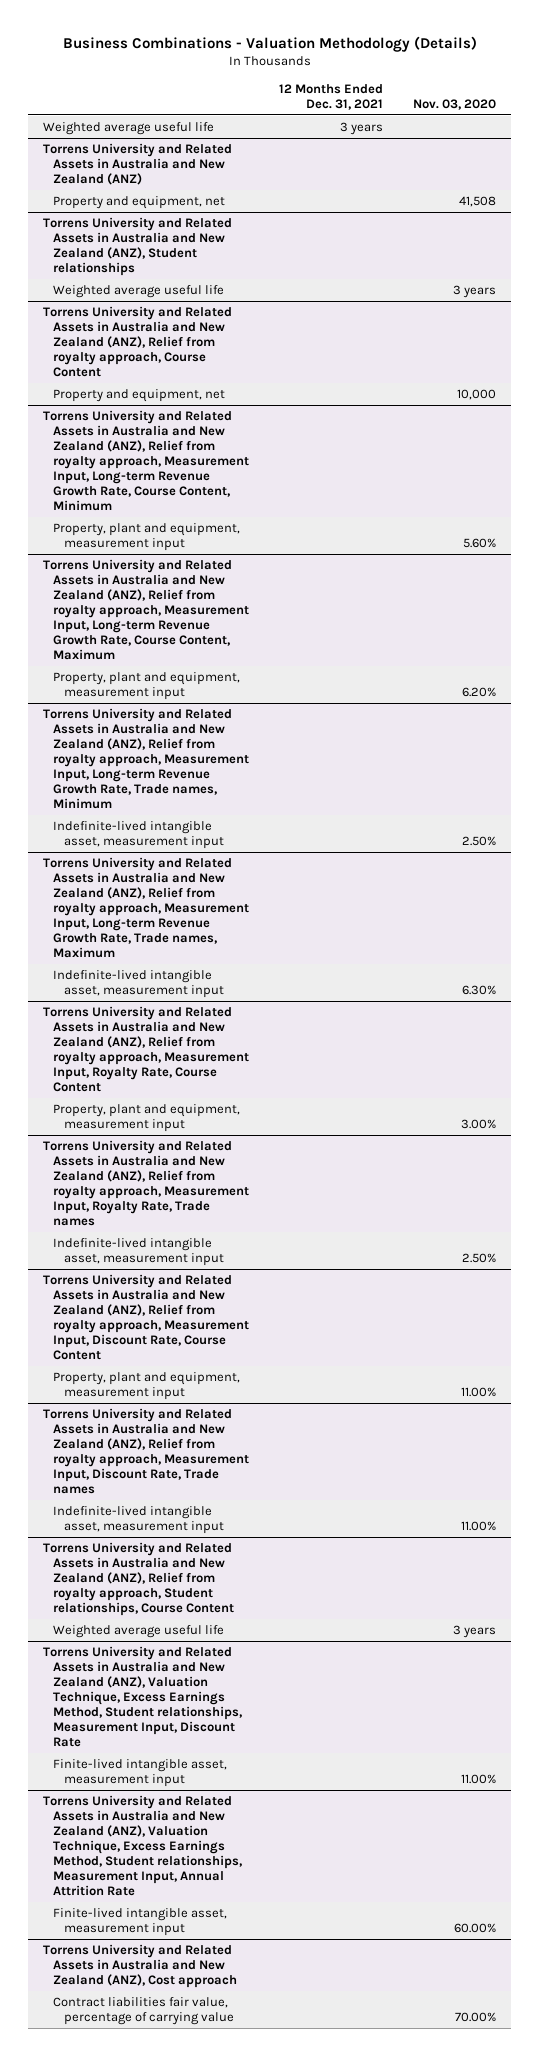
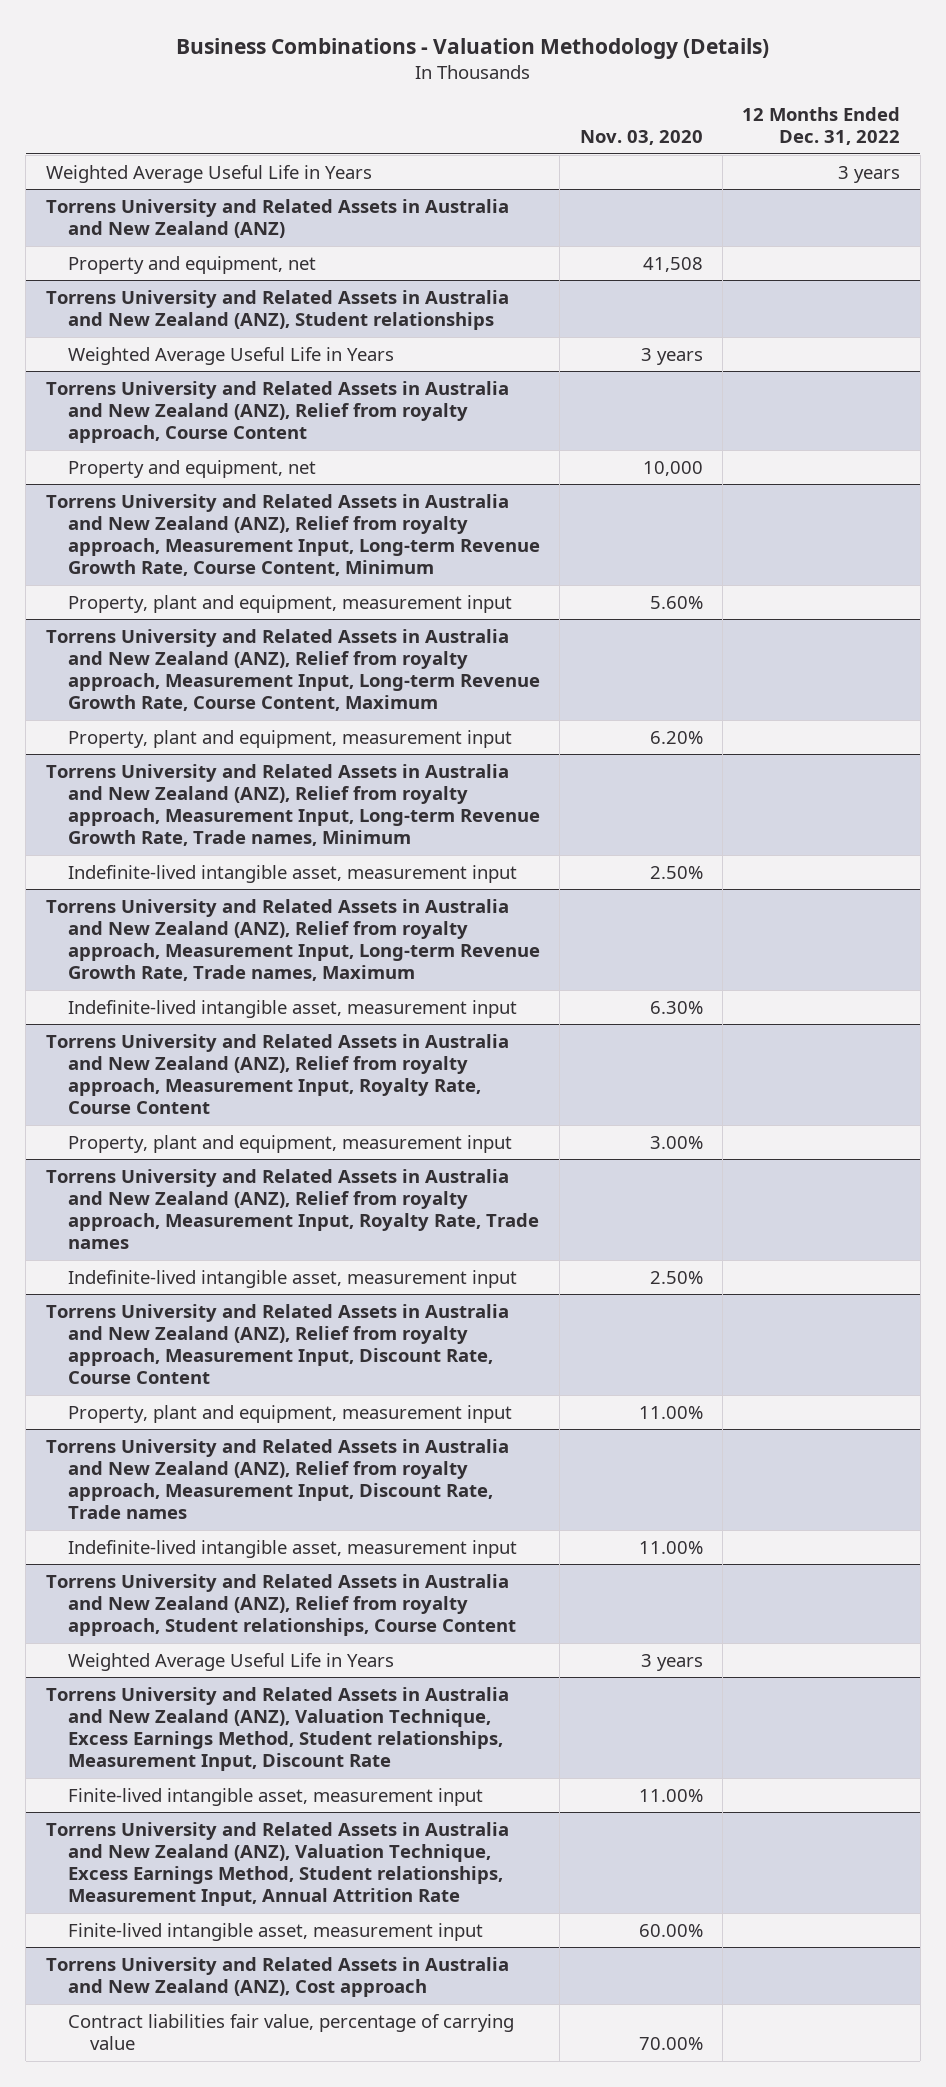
[279,83,384,110] 12 Months Ended Dec. 31, 2021 -> none
none -> [742,107,901,146] 12 Months Ended Dec. 31, 2022
[42,121,214,135] Weighted average useful life -> [45,164,372,183] Weighted Average Useful Life in Years
[53,284,225,298] Weighted average useful life -> [67,346,394,365] Weighted Average Useful Life in Years
[53,1624,225,1638] Weighted average useful life -> [67,1652,394,1671] Weighted Average Useful Life in Years

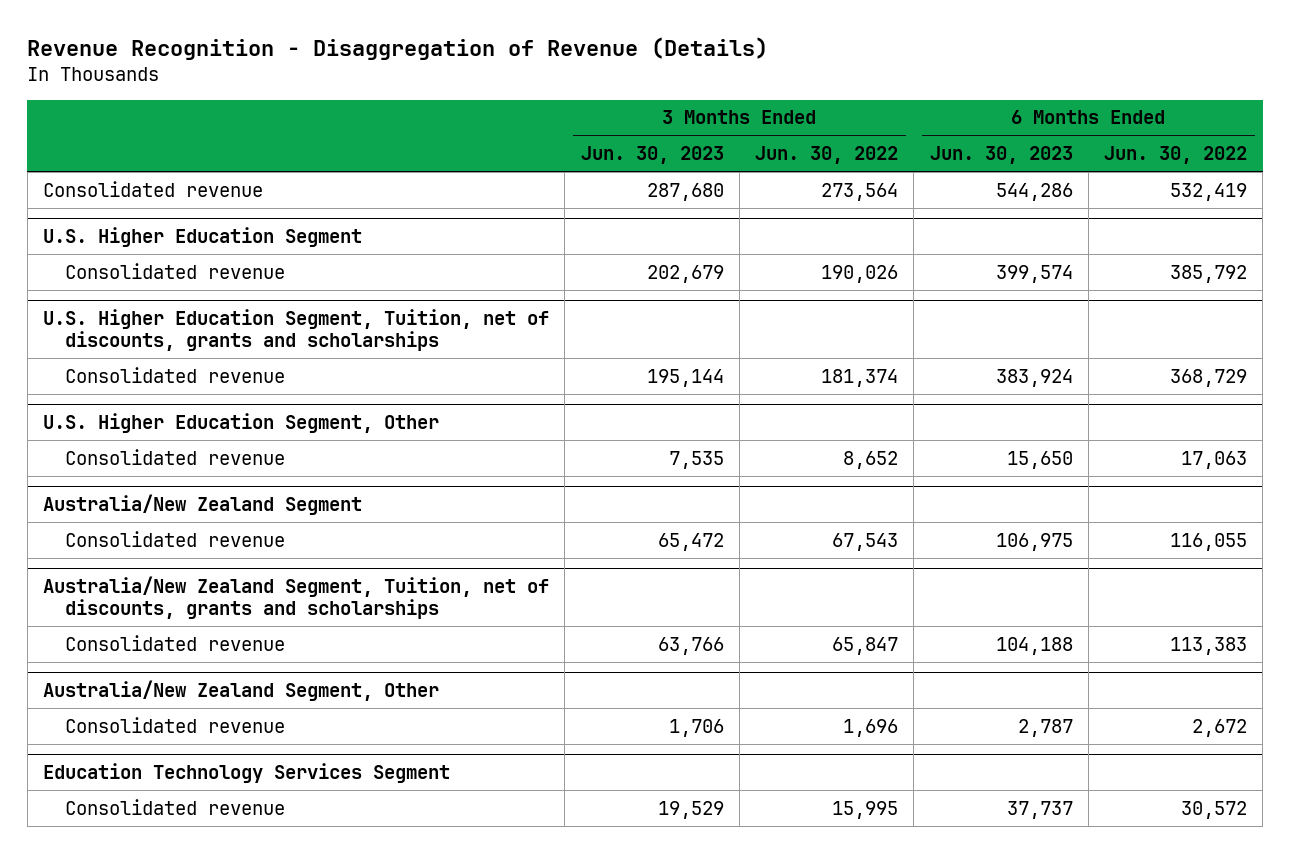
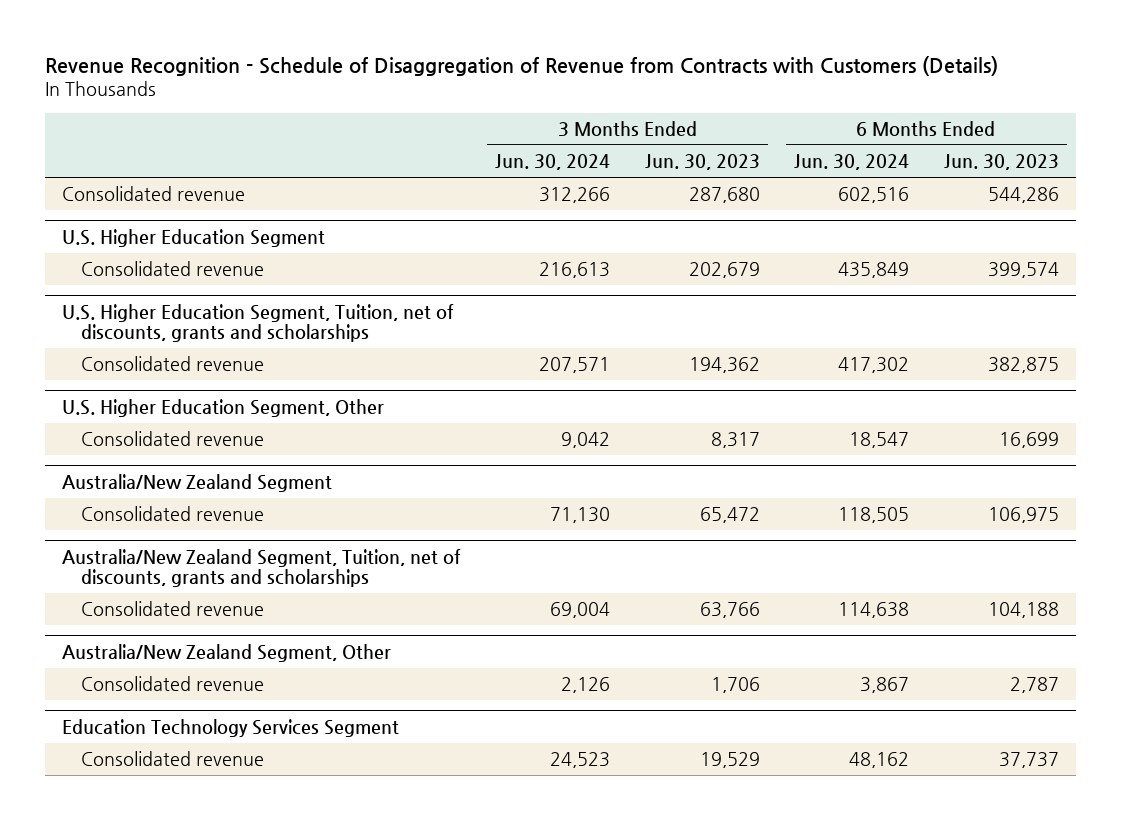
[27,37,769,61] Revenue Recognition - Disaggregation of Revenue (Details) -> [44,55,998,76] Revenue Recognition - Schedule of Disaggregation of Revenue from Contracts with Customers (Details)
[755,146,899,165] Jun. 30, 2022 -> none
[1104,146,1248,165] Jun. 30, 2022 -> none
none -> [495,154,611,171] Jun. 30, 2024
none -> [794,154,910,171] Jun. 30, 2024
[646,368,724,387] 195,144 -> [688,357,760,374] 194,362
[995,368,1073,387] 383,924 -> [987,357,1059,374] 382,875
[668,450,724,469] 7,535 -> [710,432,760,449] 8,317
[1006,450,1073,469] 15,650 -> [998,432,1059,449] 16,699

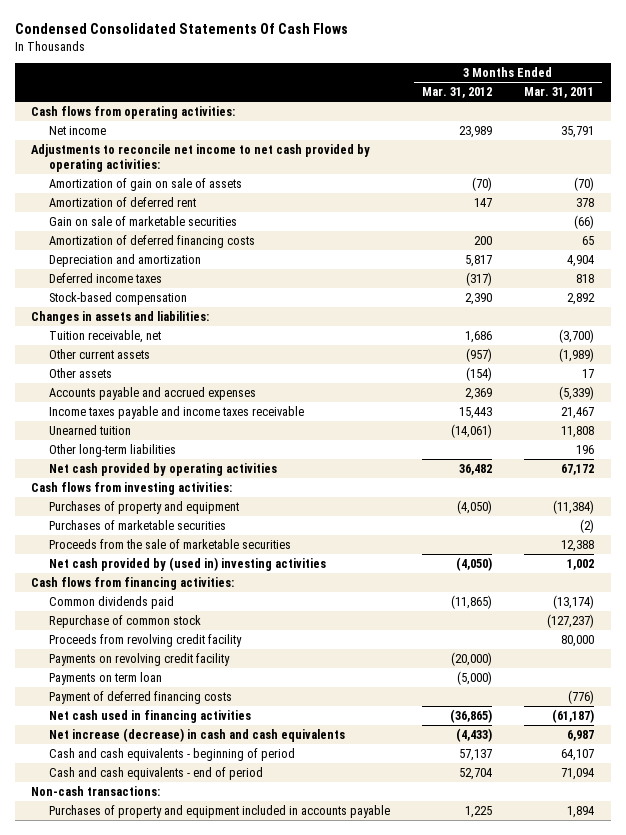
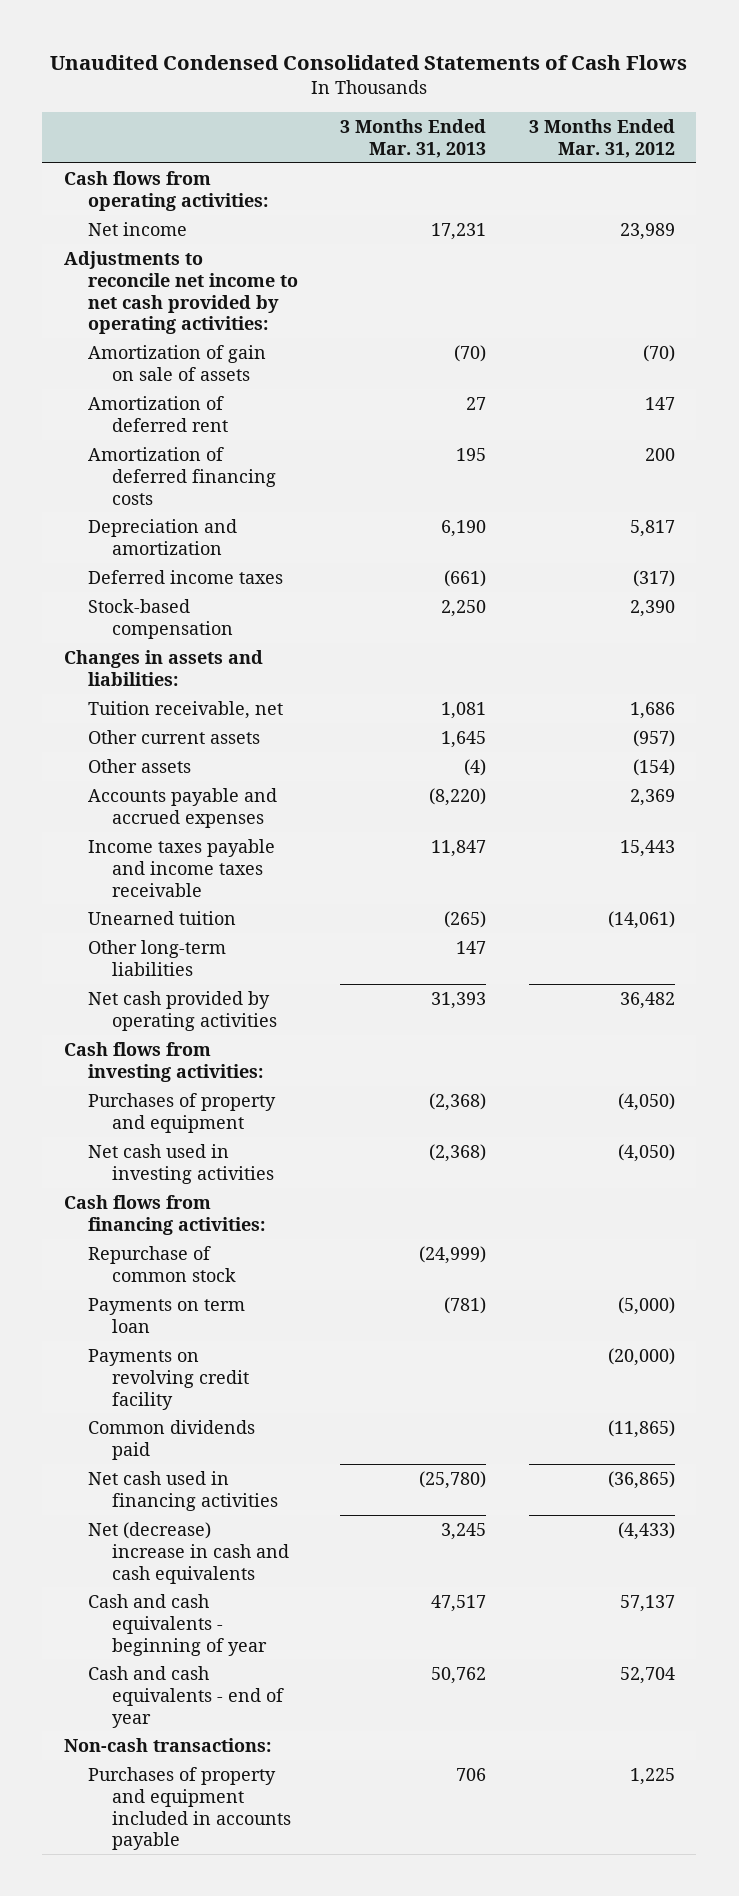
[15,23,349,35] Condensed Consolidated Statements Of Cash Flows -> [50,55,688,71] Unaudited Condensed Consolidated Statements of Cash Flows
[524,87,595,99] Mar. 31, 2011 -> none
none -> [340,119,487,158] 3 Months Ended Mar. 31, 2013
[48,215,237,226] Gain on sale of marketable securities -> none
[48,519,226,530] Purchases of marketable securities -> none
[48,538,291,549] Proceeds from the sale of marketable securities -> none
[48,556,326,571] Net cash provided by (used in) investing activities -> [87,1143,274,1184] Net cash used in investing activities
[48,633,242,647] Proceeds from revolving credit facility -> none
[48,690,232,704] Payment of deferred financing costs -> none
[48,652,230,666] Payments on revolving credit facility -> [87,1348,249,1410] Payments on revolving credit facility
[48,595,174,609] Common dividends paid -> [87,1419,255,1460] Common dividends paid
[48,727,345,742] Net increase (decrease) in cash and cash equivalents -> [87,1521,289,1584] Net (decrease) increase in cash and cash equivalents
[48,747,295,761] Cash and cash equivalents - beginning of period -> [87,1593,267,1656] Cash and cash equivalents - beginning of year
[48,766,263,780] Cash and cash equivalents - end of period -> [87,1665,284,1728] Cash and cash equivalents - end of year

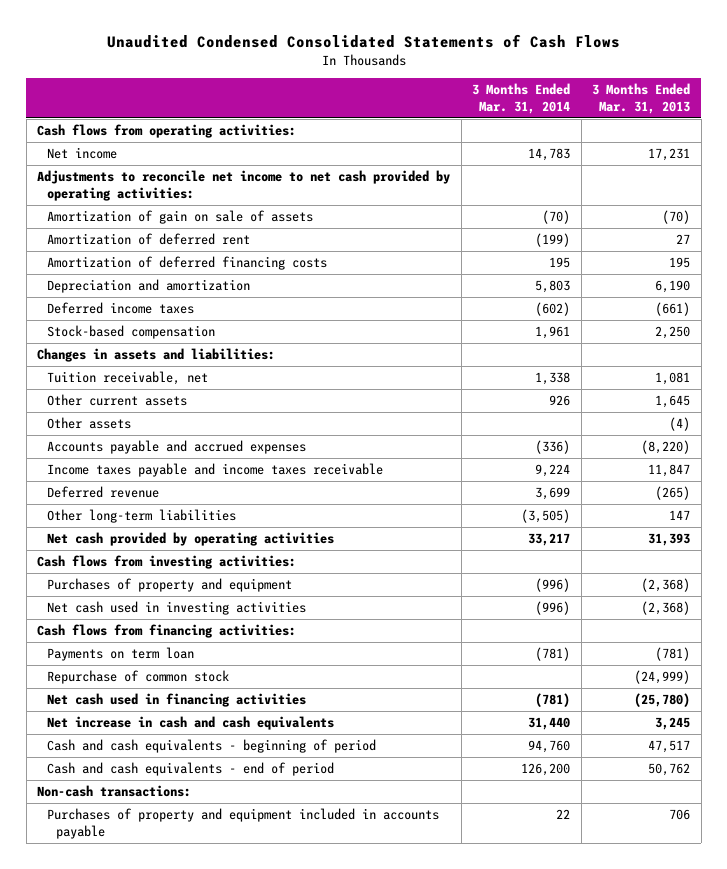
[528,119,675,158] 3 Months Ended Mar. 31, 2012 -> none
none -> [472,83,571,114] 3 Months Ended Mar. 31, 2014
[87,910,236,925] Unearned tuition -> [46,486,159,499] Deferred revenue
[87,1348,249,1410] Payments on revolving credit facility -> none
[87,1419,255,1460] Common dividends paid -> none
[87,1245,236,1282] Repurchase of common stock -> [46,670,229,685] Repurchase of common stock
[87,1521,289,1584] Net (decrease) increase in cash and cash equivalents -> [46,716,334,731] Net increase in cash and cash equivalents
[87,1593,267,1656] Cash and cash equivalents - beginning of year -> [46,739,376,754] Cash and cash equivalents - beginning of period
[87,1665,284,1728] Cash and cash equivalents - end of year -> [46,762,334,777] Cash and cash equivalents - end of period

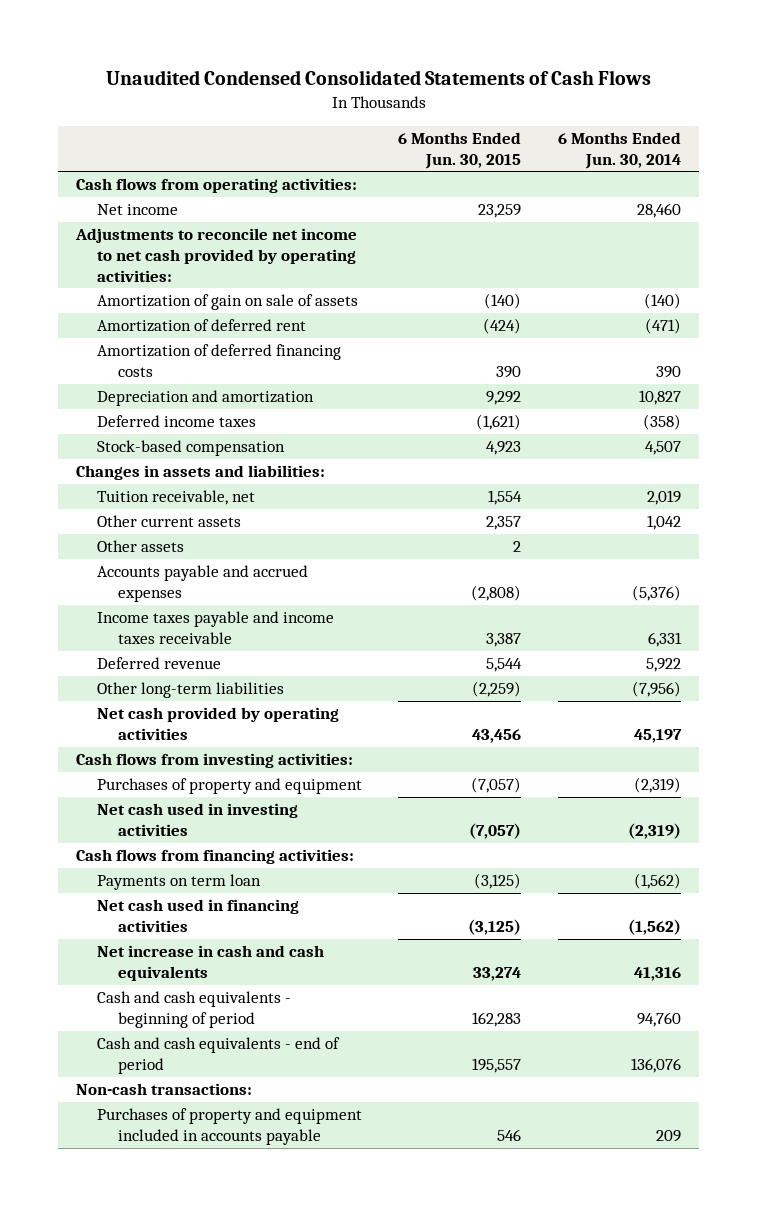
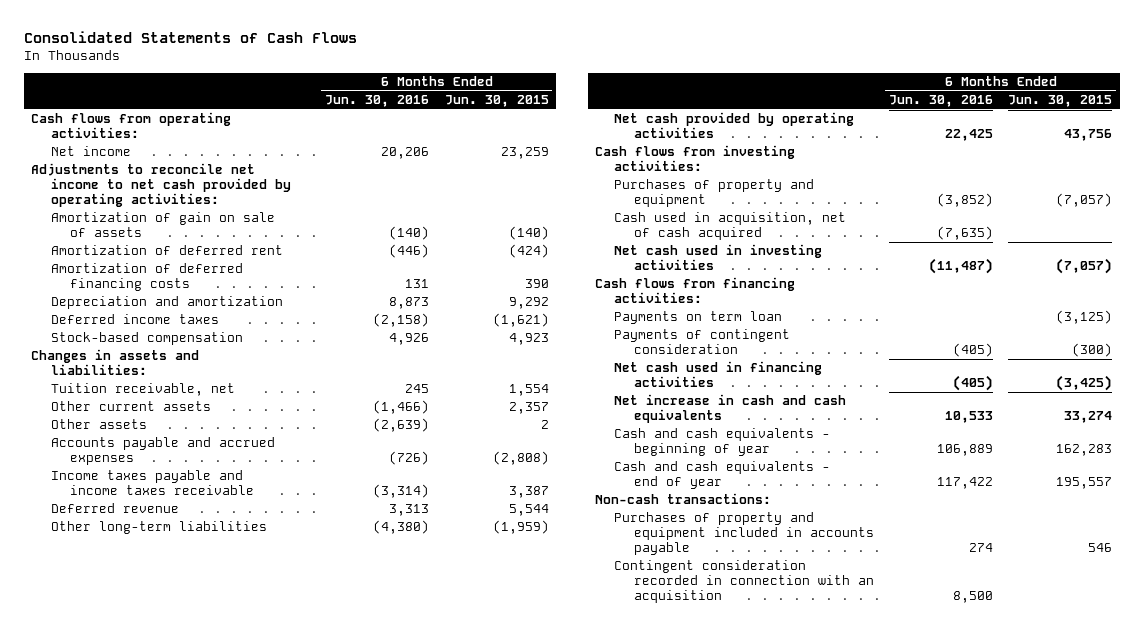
[105,69,651,85] Unaudited Condensed Consolidated Statements of Cash Flows -> [23,31,357,44] Consolidated Statements of Cash Flows
[557,131,681,169] 6 Months Ended Jun. 30, 2014 -> none
none -> [325,95,430,108] Jun. 30, 2016
[472,681,522,698] (2,259) -> [492,520,549,535] (1,959)
[472,729,522,744] 43,456 -> [1064,129,1113,142] 43,756
none -> [614,212,847,241] Cash used in acquisition, net of cash acquired
none -> [614,329,791,355] Payments of contingent consideration
[468,919,522,936] (3,125) -> [1056,375,1113,392] (3,425)
[97,991,292,1029] Cash and cash equivalents - beginning of period -> [614,428,831,457] Cash and cash equivalents - beginning of year
[97,1037,341,1075] Cash and cash equivalents - end of period -> [614,461,831,490] Cash and cash equivalents - end of year
none -> [614,560,874,604] Contingent consideration recorded in connection with an acquisition

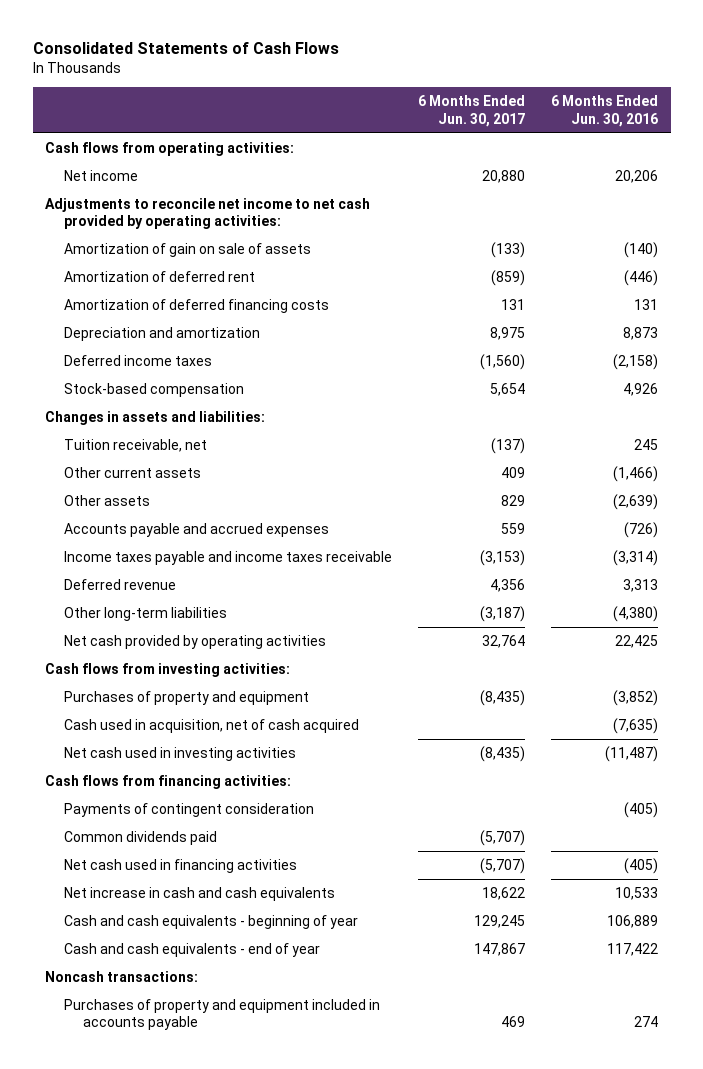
[444,95,549,108] Jun. 30, 2015 -> none
none -> [418,95,526,127] 6 Months Ended Jun. 30, 2017
[614,311,783,325] Payments on term loan -> none
none -> [64,830,218,845] Common dividends paid
[595,493,772,505] Non-cash transactions: -> [45,970,199,982] Noncash transactions:
[614,560,874,604] Contingent consideration recorded in connection with an acquisition -> none

